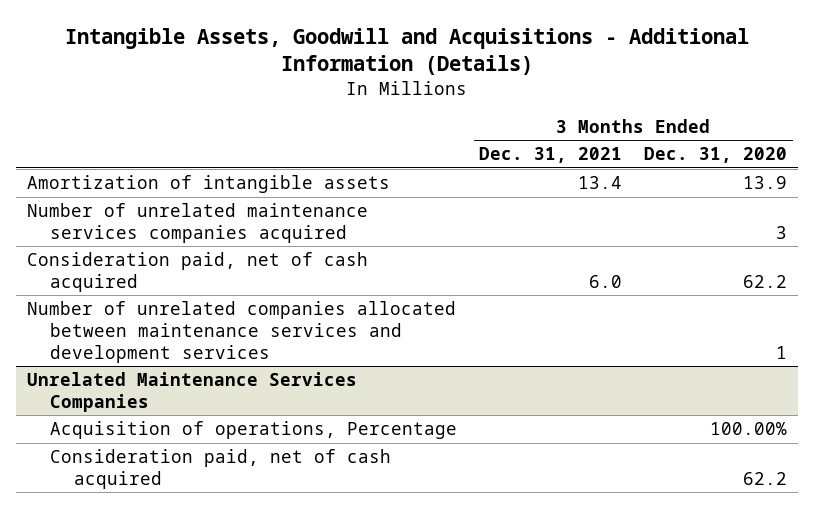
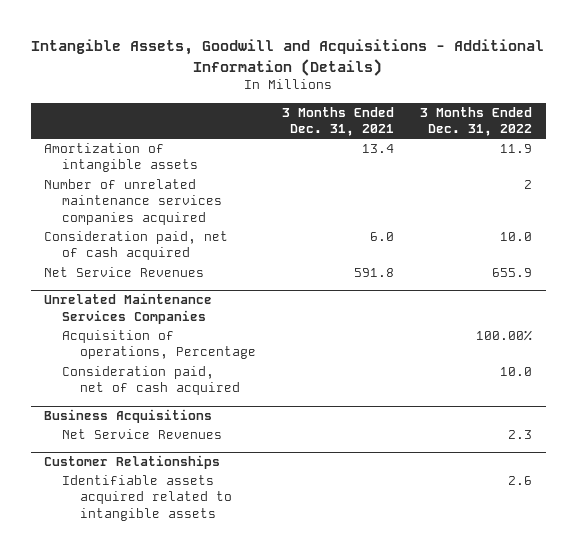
[644,147,788,164] Dec. 31, 2020 -> none
none -> [420,106,533,136] 3 Months Ended Dec. 31, 2022
[27,301,457,363] Number of unrelated companies allocated between maintenance services and development services -> none
none -> [43,267,204,278] Net Service Revenues
none -> [43,409,212,424] Business Acquisitions
none -> [61,429,222,440] Net Service Revenues
none -> [43,455,220,470] Customer Relationships
none -> [61,475,233,521] Identifiable assets acquired related to intangible assets

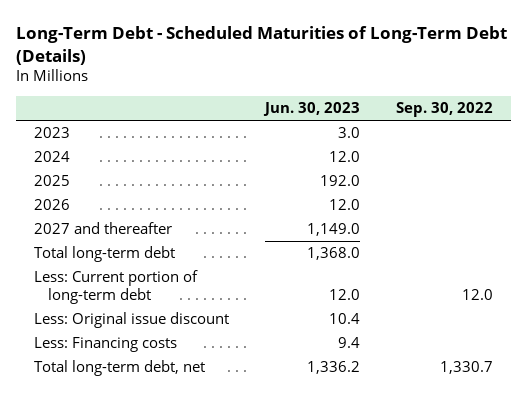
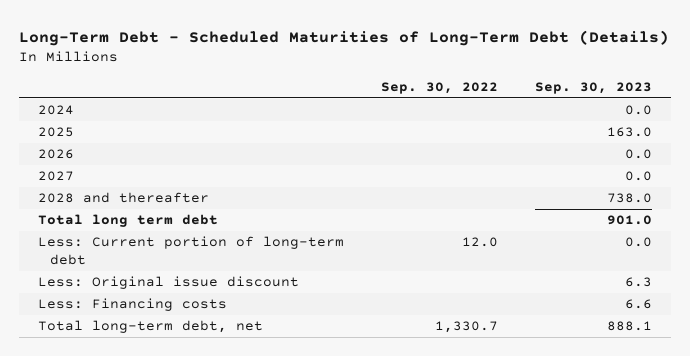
[262,102,360,117] Jun. 30, 2023 -> none
none -> [535,81,653,94] Sep. 30, 2023
[34,127,71,139] 2023 -> none
none -> [37,171,74,182] 2027
[34,222,173,235] 2027 and thereafter -> [37,192,209,204] 2028 and thereafter
[34,246,176,263] Total long-term debt -> [37,214,218,228] Total long term debt

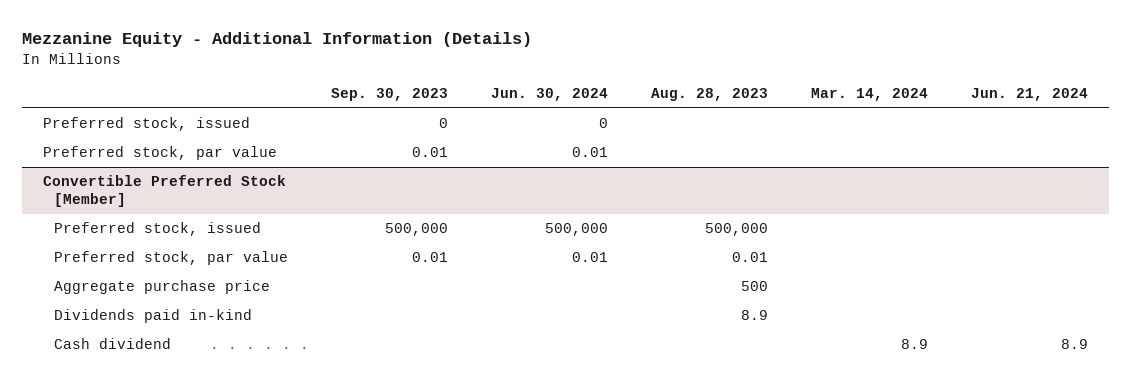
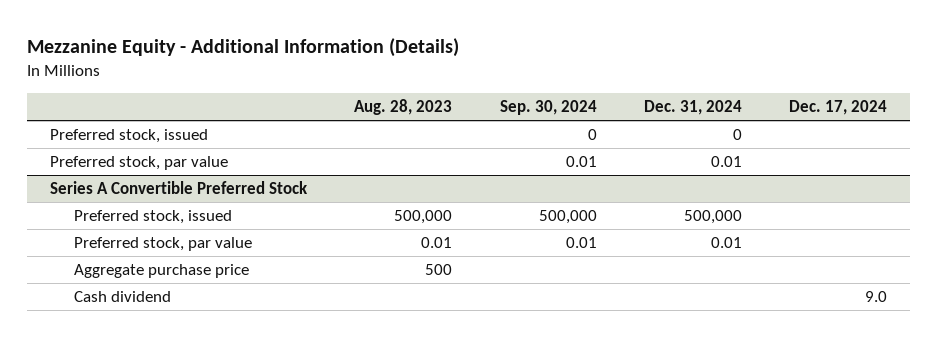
[330,88,448,102] Sep. 30, 2023 -> none
[490,88,608,102] Jun. 30, 2024 -> none
[810,88,928,102] Mar. 14, 2024 -> none
[970,88,1088,102] Jun. 21, 2024 -> none
none -> [499,100,597,116] Sep. 30, 2024
none -> [643,100,742,116] Dec. 31, 2024
none -> [788,100,887,116] Dec. 17, 2024
[43,175,287,207] Convertible Preferred Stock [Member] -> [50,181,309,195] Series A Convertible Preferred Stock
[53,309,252,324] Dividends paid in-kind -> none

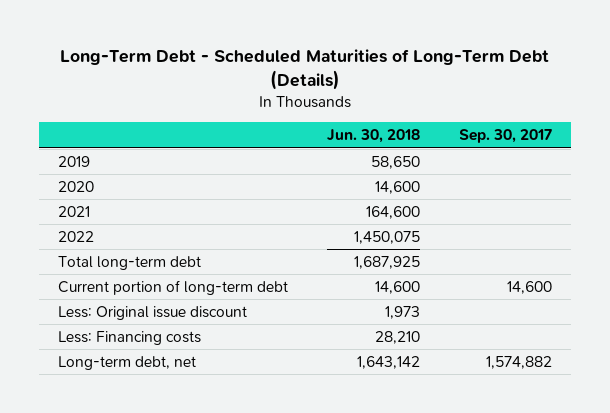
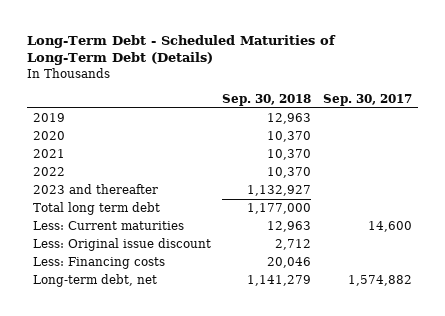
[326,129,420,144] Jun. 30, 2018 -> none
none -> [222,93,312,106] Sep. 30, 2018
none -> [32,184,158,195] 2023 and thereafter
[57,255,201,270] Total long-term debt -> [32,202,160,216] Total long term debt
[57,279,288,295] Current portion of long-term debt -> [32,221,184,231] Less: Current maturities

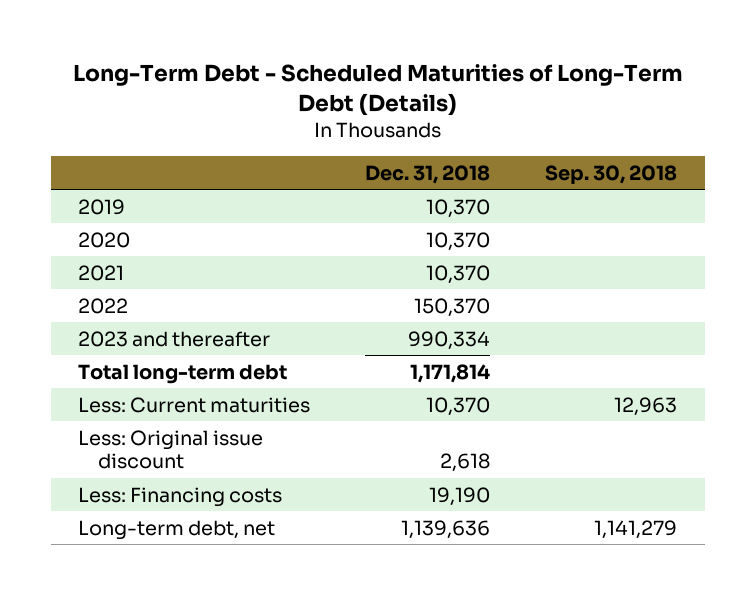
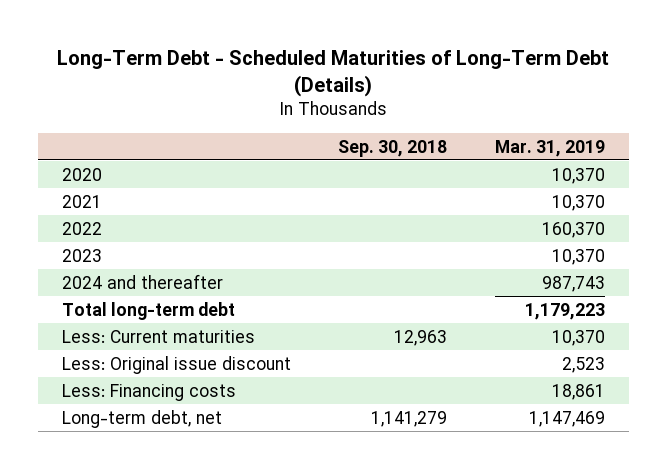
[365,164,491,184] Dec. 31, 2018 -> none
none -> [495,139,606,157] Mar. 31, 2019
[78,198,126,215] 2019 -> none
none -> [61,248,102,262] 2023
[78,330,271,347] 2023 and thereafter -> [61,273,223,289] 2024 and thereafter

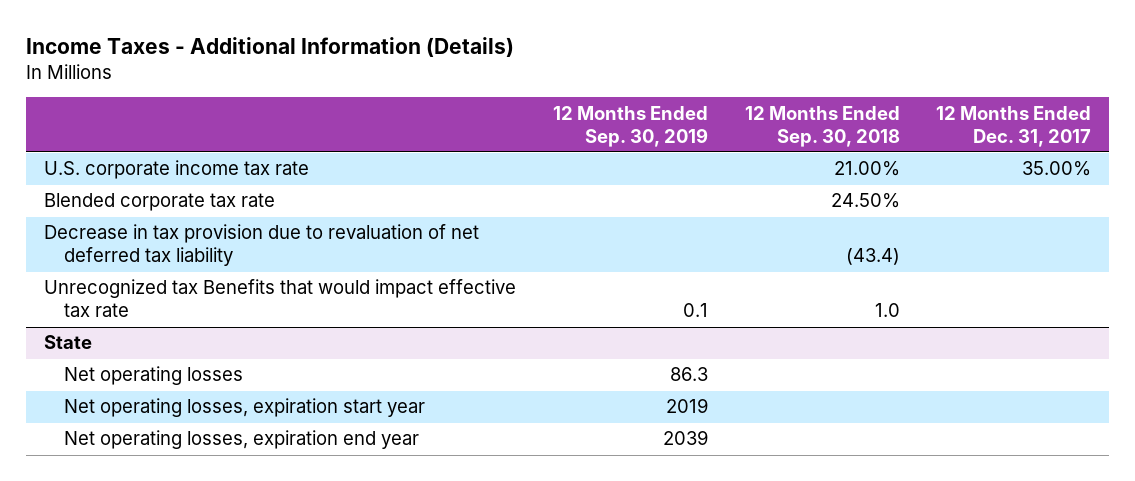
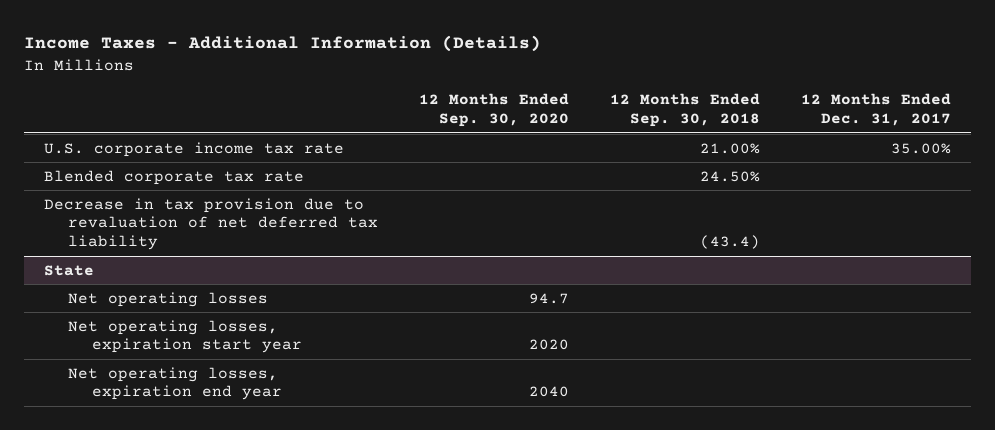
[552,105,708,147] 12 Months Ended Sep. 30, 2019 -> none
none -> [419,93,570,128] 12 Months Ended Sep. 30, 2020
[44,279,517,318] Unrecognized tax Benefits that would impact effective tax rate -> none

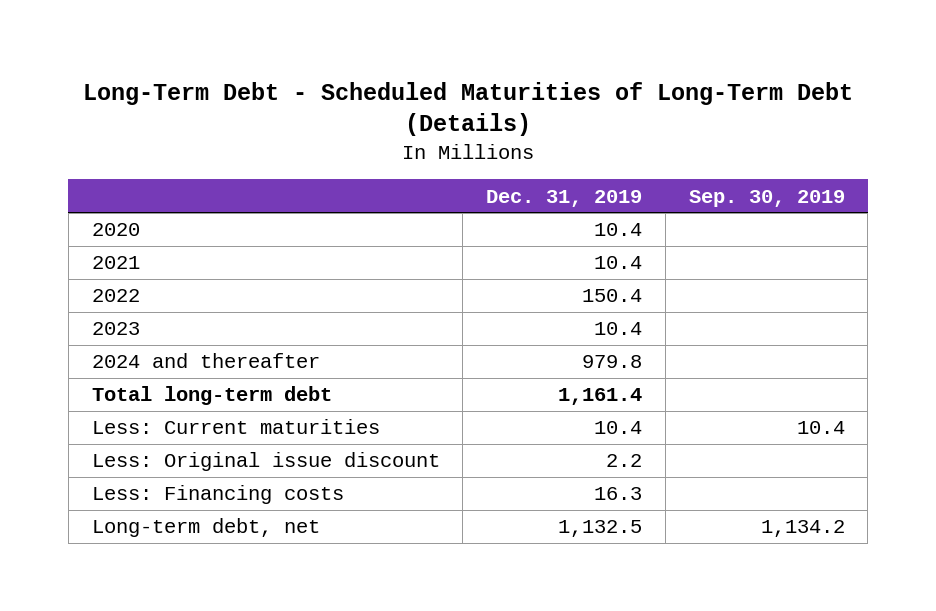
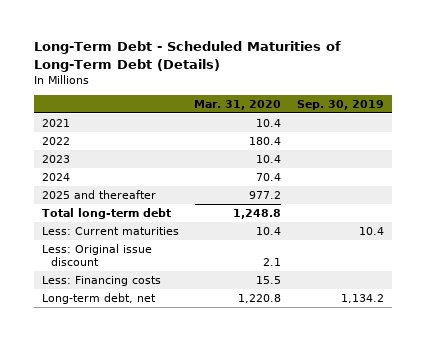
[486,189,643,207] Dec. 31, 2019 -> none
none -> [194,99,282,110] Mar. 31, 2020
[91,223,140,237] 2020 -> none
none -> [41,173,70,182] 2024
[91,353,320,369] 2024 and thereafter -> [41,190,156,200] 2025 and thereafter

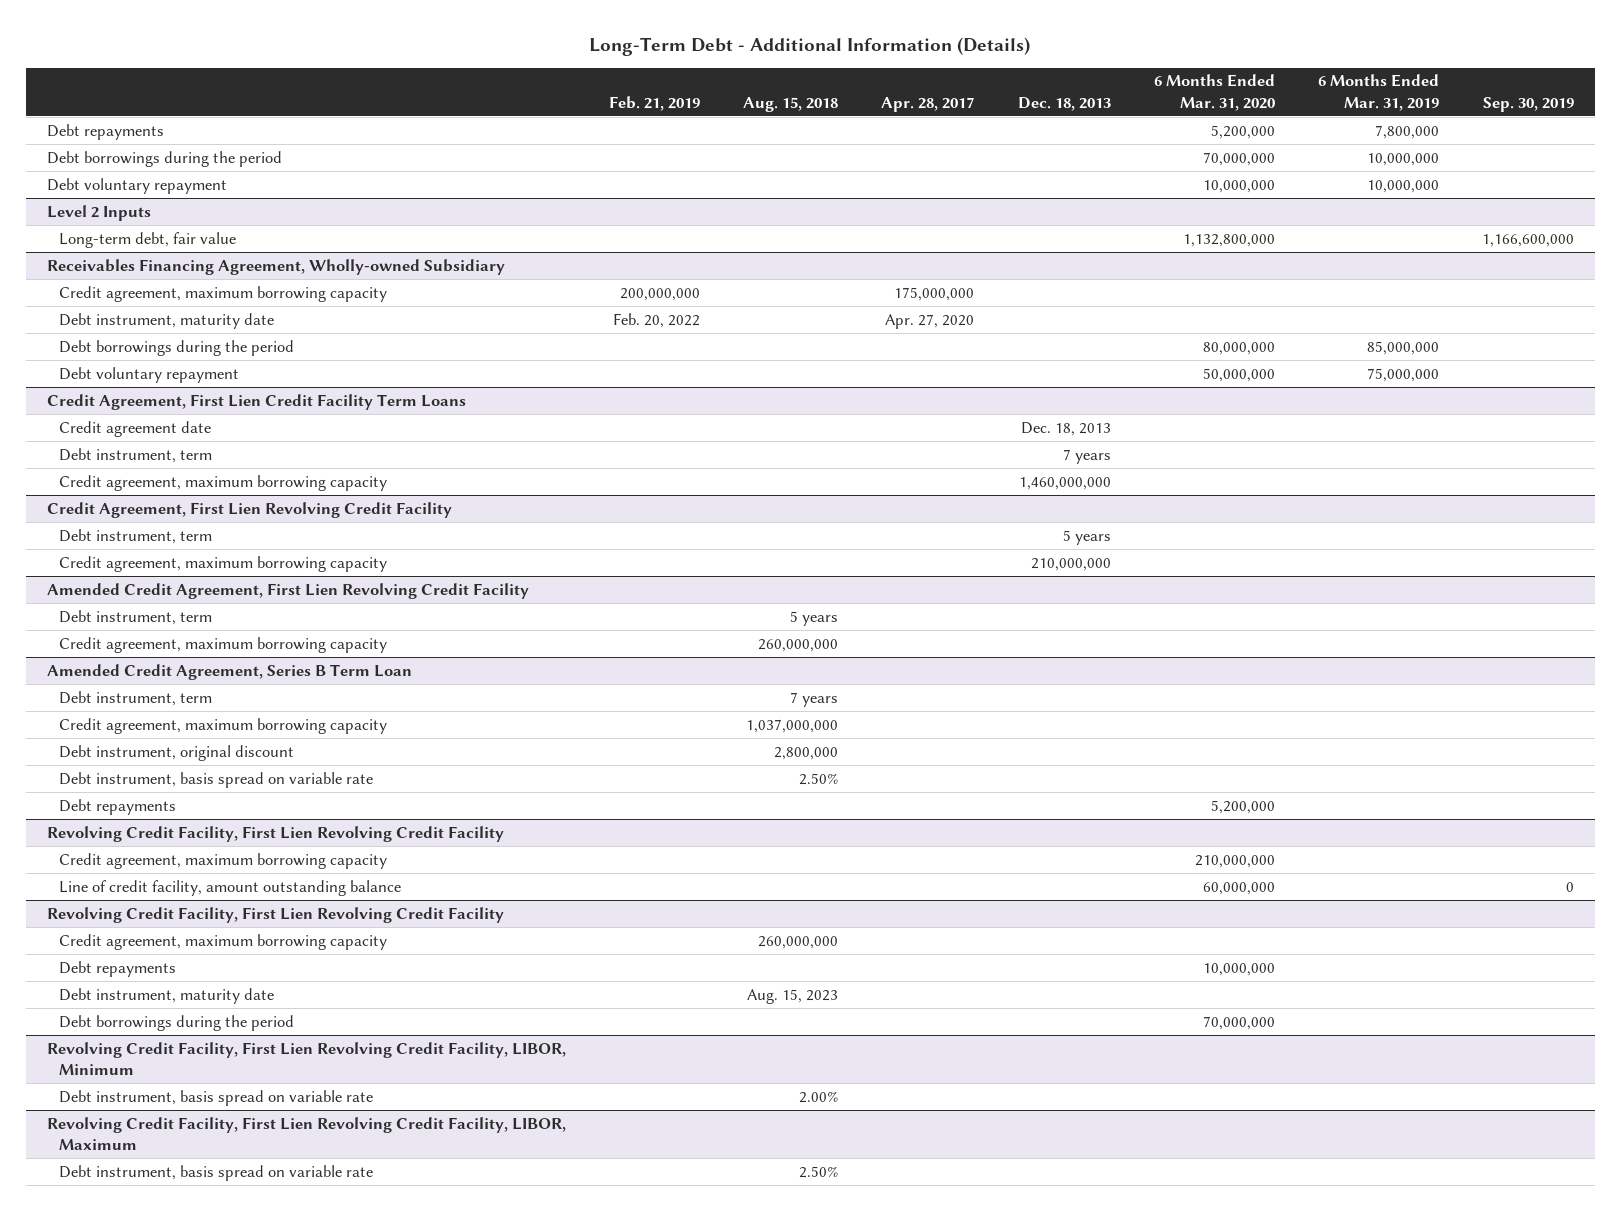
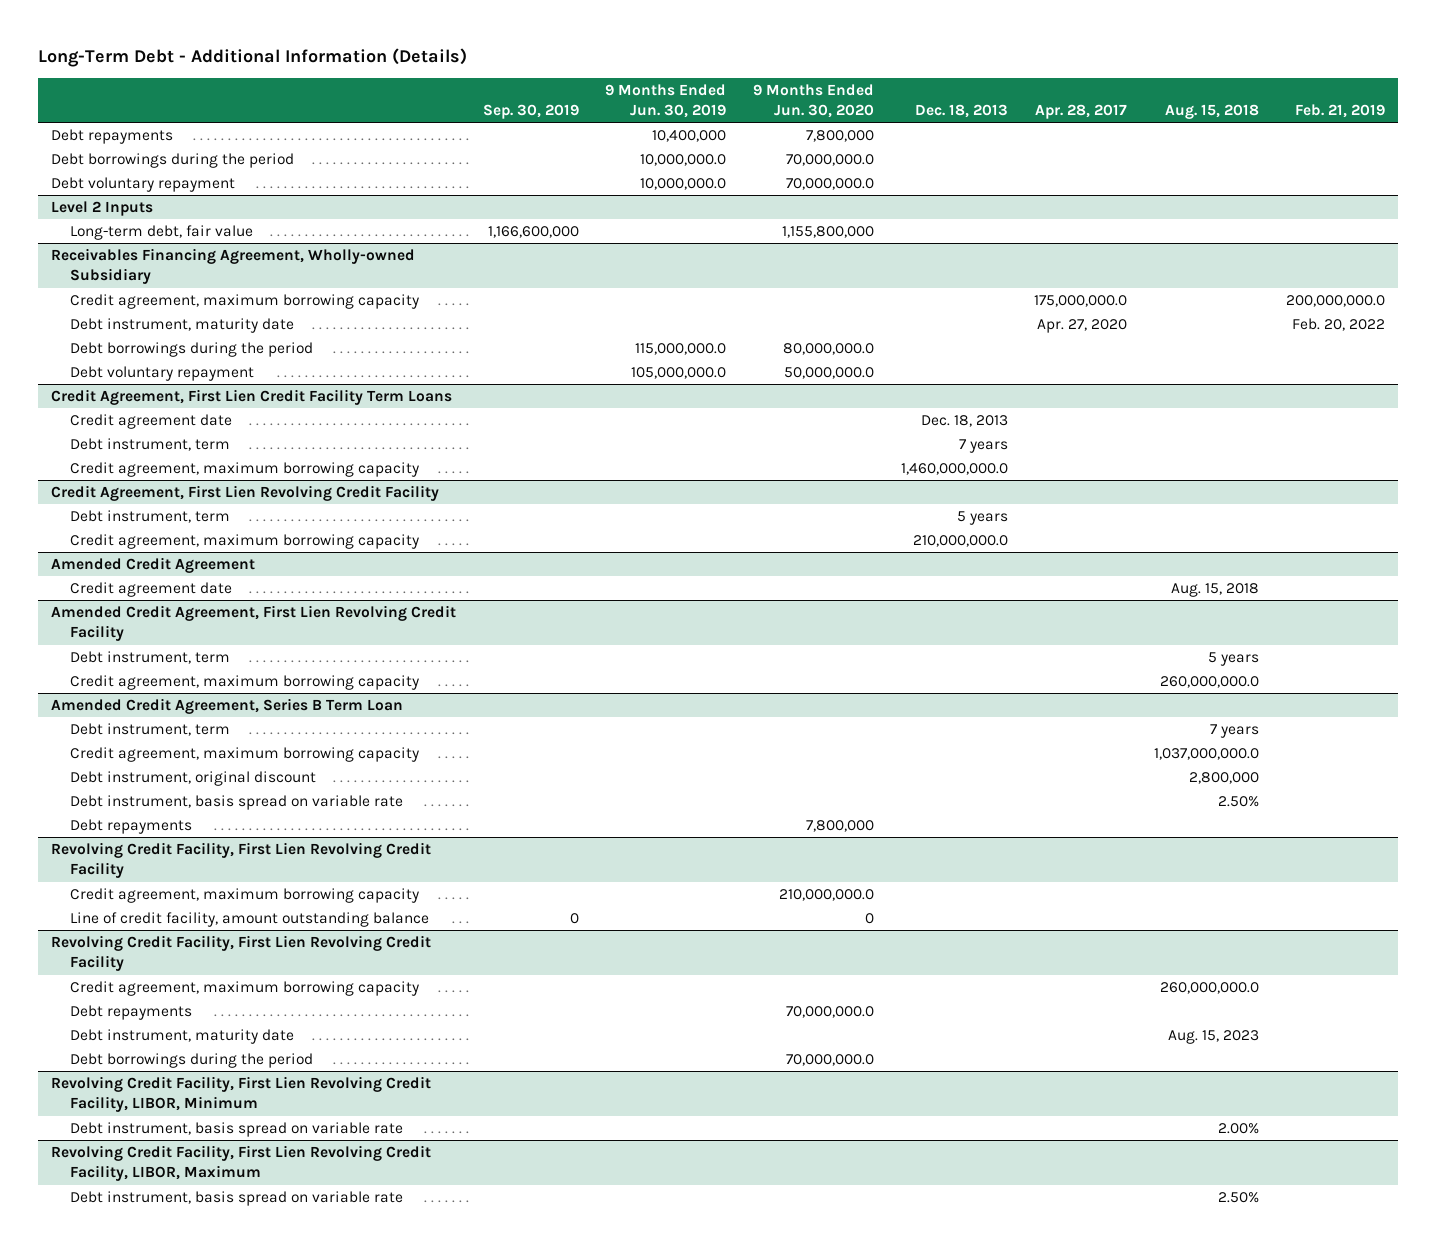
[1153,74,1275,111] 6 Months Ended Mar. 31, 2020 -> none
[1317,74,1439,111] 6 Months Ended Mar. 31, 2019 -> none
none -> [605,83,727,119] 9 Months Ended Jun. 30, 2019
none -> [753,83,875,119] 9 Months Ended Jun. 30, 2020
[620,287,701,301] 200,000,000 -> [1285,295,1385,308] 200,000,000.0
[894,286,975,301] 175,000,000 -> [1034,295,1128,308] 175,000,000.0
[1018,476,1111,490] 1,460,000,000 -> [900,463,1008,476] 1,460,000,000.0
[1030,557,1111,571] 210,000,000 -> [912,535,1008,548] 210,000,000.0
none -> [51,557,256,574] Amended Credit Agreement
none -> [69,582,232,598] Credit agreement date
[758,638,839,652] 260,000,000 -> [1159,676,1259,689] 260,000,000.0
[746,718,839,733] 1,037,000,000 -> [1153,748,1259,761] 1,037,000,000.0
[758,935,839,949] 260,000,000 -> [1159,982,1259,995] 260,000,000.0

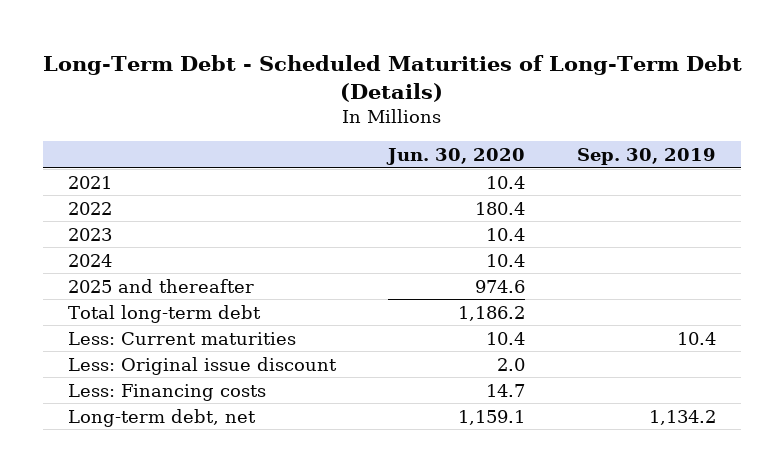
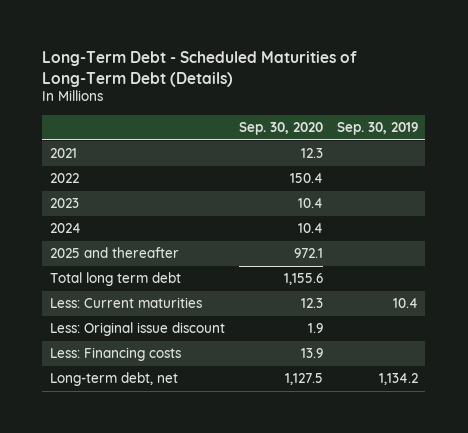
[385,148,525,166] Jun. 30, 2020 -> none
none -> [238,121,323,135] Sep. 30, 2020
[68,304,262,323] Total long-term debt -> [49,272,181,287] Total long term debt

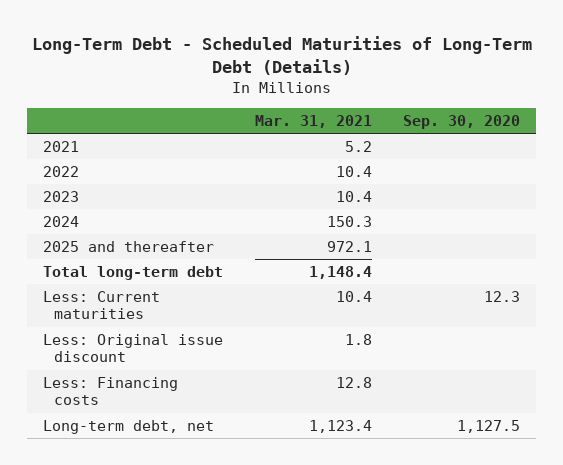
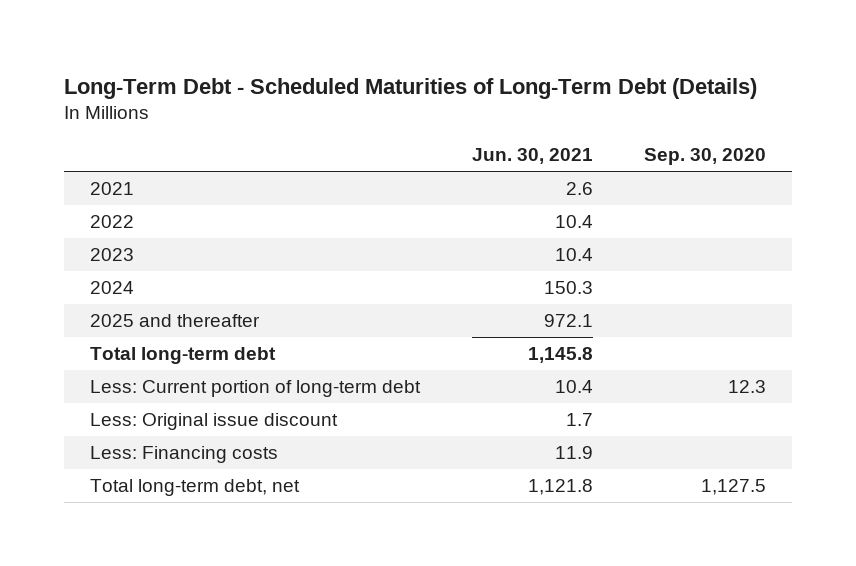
[254,115,372,129] Mar. 31, 2021 -> none
none -> [471,148,593,165] Jun. 30, 2021
[42,291,160,320] Less: Current maturities -> [90,380,422,398] Less: Current portion of long-term debt
[42,420,214,435] Long-term debt, net -> [90,479,301,497] Total long-term debt, net

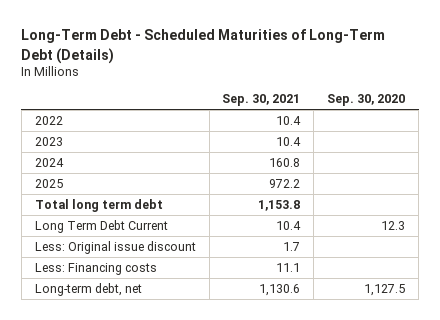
[471,148,593,165] Jun. 30, 2021 -> none
none -> [222,94,301,107] Sep. 30, 2021
[90,182,135,196] 2021 -> none
[90,314,261,328] 2025 and thereafter -> none
none -> [34,178,63,188] 2025
[90,347,277,365] Total long-term debt -> [34,198,163,212] Total long term debt
[90,380,422,398] Less: Current portion of long-term debt -> [34,219,168,233] Long Term Debt Current
[90,479,301,497] Total long-term debt, net -> [34,282,142,296] Long-term debt, net

